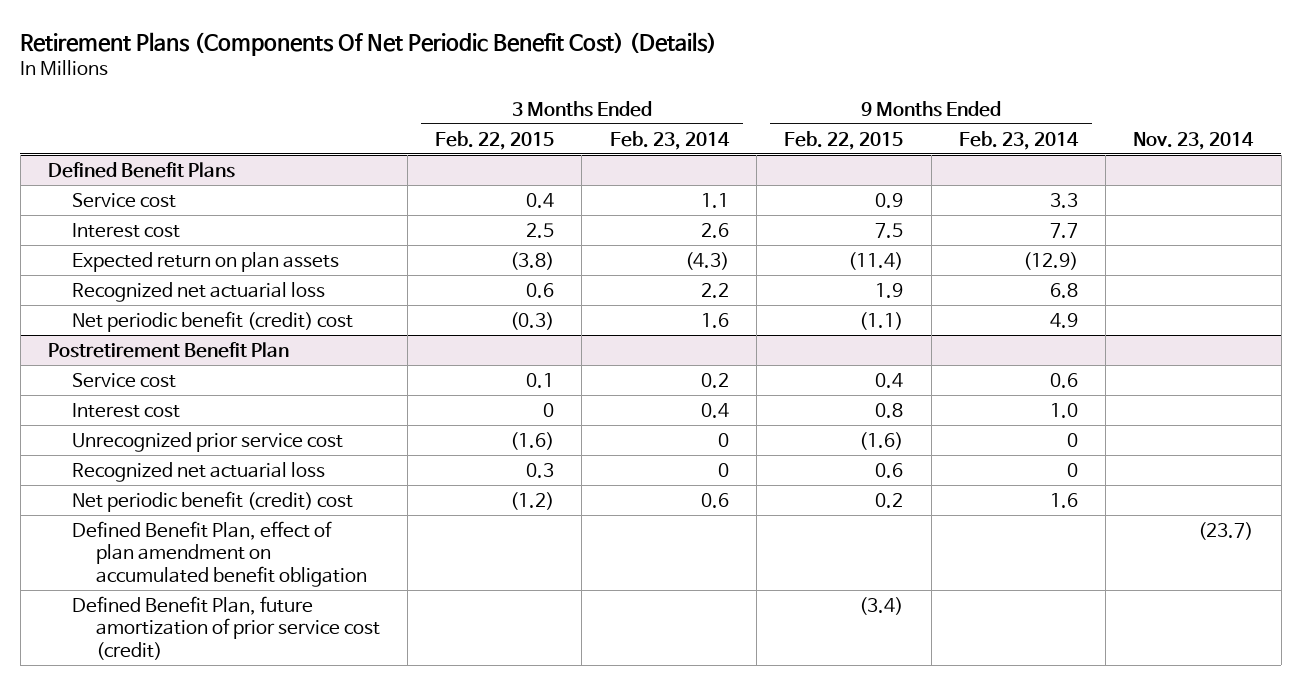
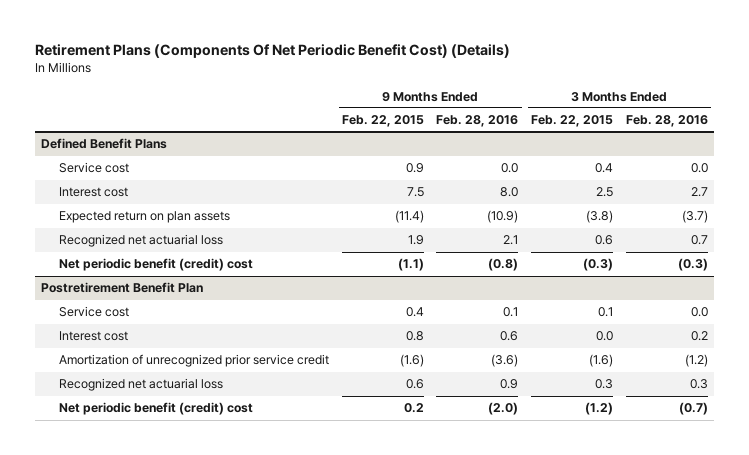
[609,130,730,150] Feb. 23, 2014 -> none
[958,130,1079,150] Feb. 23, 2014 -> none
[1133,131,1255,150] Nov. 23, 2014 -> none
none -> [436,115,519,128] Feb. 28, 2016
none -> [625,115,708,128] Feb. 28, 2016
[543,402,555,417] 0 -> [596,331,614,342] 0.0
[71,431,343,452] Unrecognized prior service cost -> [59,354,330,368] Amortization of unrecognized prior service credit
[71,520,367,587] Defined Benefit Plan, effect of plan amendment on accumulated benefit obligation -> none
[71,595,380,660] Defined Benefit Plan, future amortization of prior service cost (credit) -> none

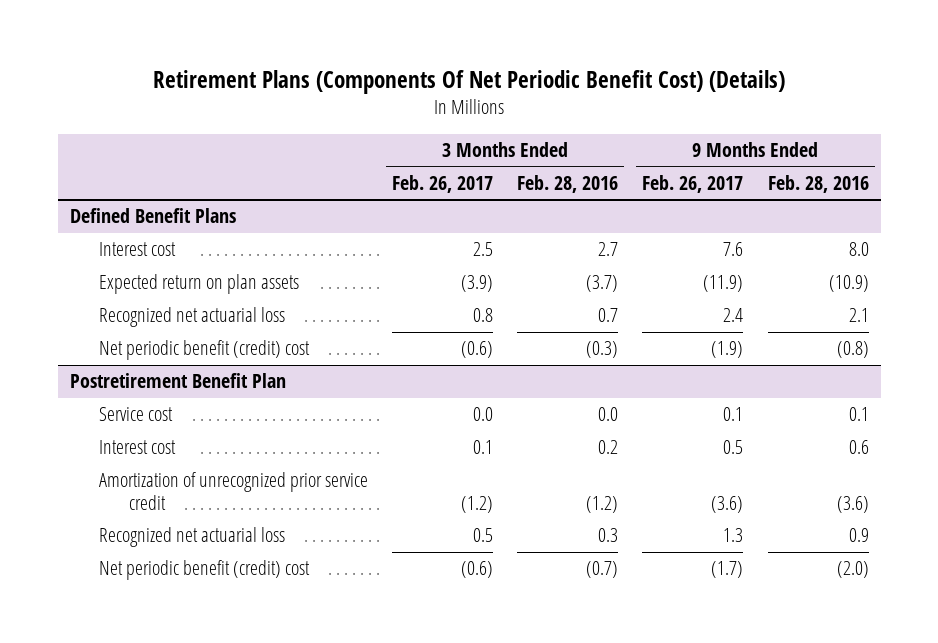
[341,115,424,128] Feb. 22, 2015 -> none
[531,115,614,128] Feb. 22, 2015 -> none
none -> [392,174,494,193] Feb. 26, 2017
none -> [642,174,744,193] Feb. 26, 2017
[59,162,130,174] Service cost -> none

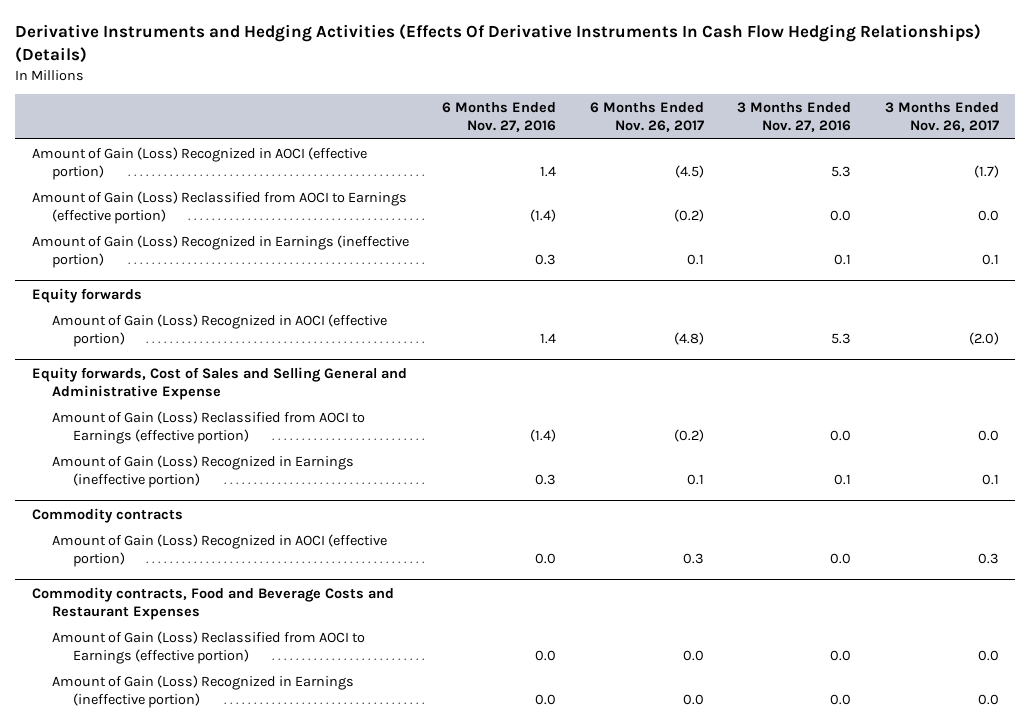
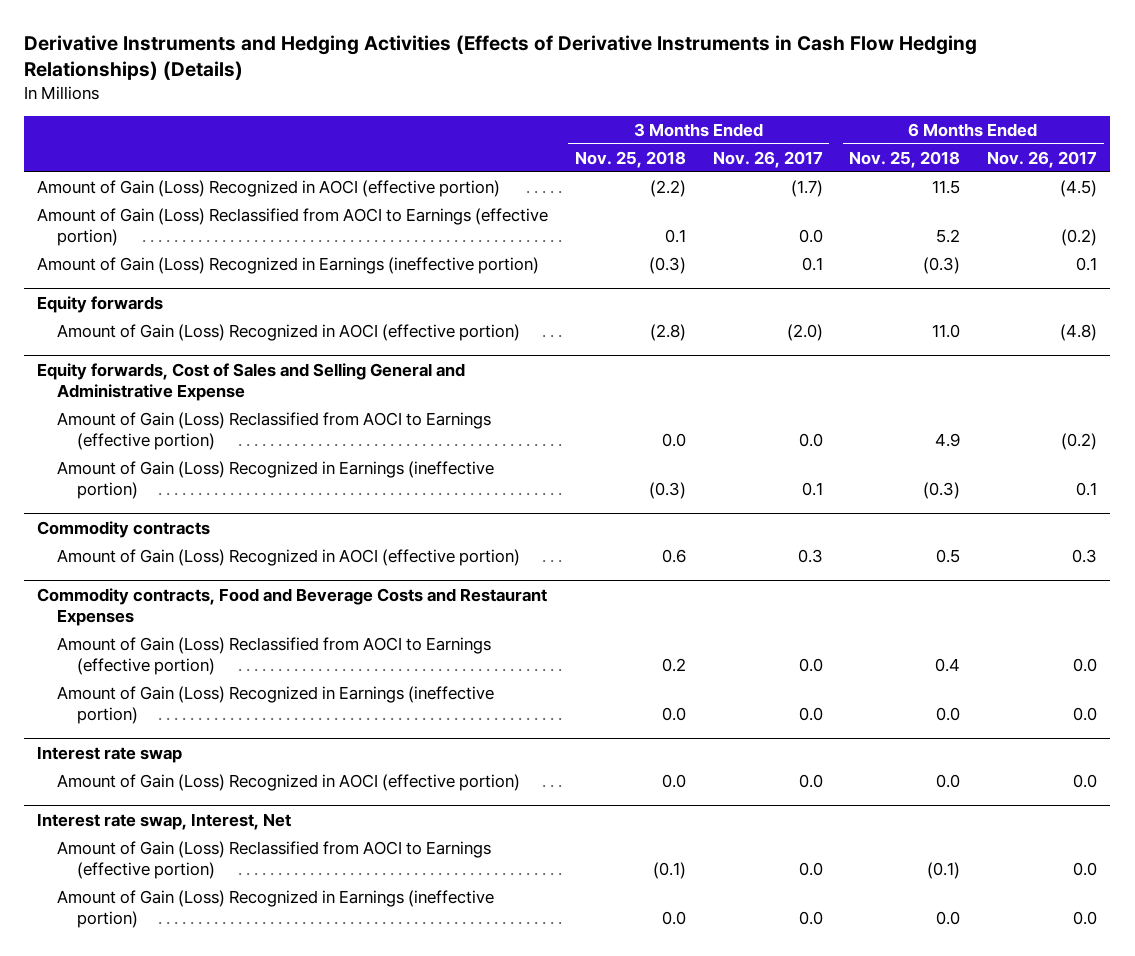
[14,24,981,64] Derivative Instruments and Hedging Activities (Effects Of Derivative Instruments In Cash Flow Hedging Relationships) (Details) -> [24,35,978,81] Derivative Instruments and Hedging Activities (Effects of Derivative Instruments in Cash Flow Hedging Relationships) (Details)
[442,102,557,133] 6 Months Ended Nov. 27, 2016 -> none
[737,102,852,133] 3 Months Ended Nov. 27, 2016 -> none
none -> [575,150,687,168] Nov. 25, 2018
none -> [849,150,961,168] Nov. 25, 2018
none -> [37,745,183,763] Interest rate swap
none -> [57,773,521,791] Amount of Gain (Loss) Recognized in AOCI (effective portion)
none -> [37,812,292,830] Interest rate swap, Interest, Net
none -> [57,840,492,880] Amount of Gain (Loss) Reclassified from AOCI to Earnings (effective portion)
none -> [57,889,495,929] Amount of Gain (Loss) Recognized in Earnings (ineffective portion)

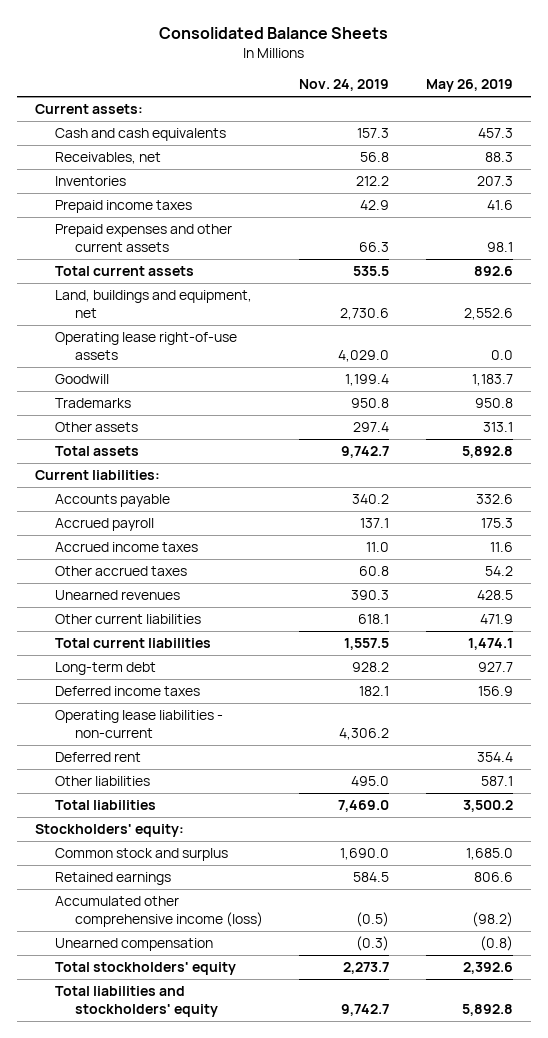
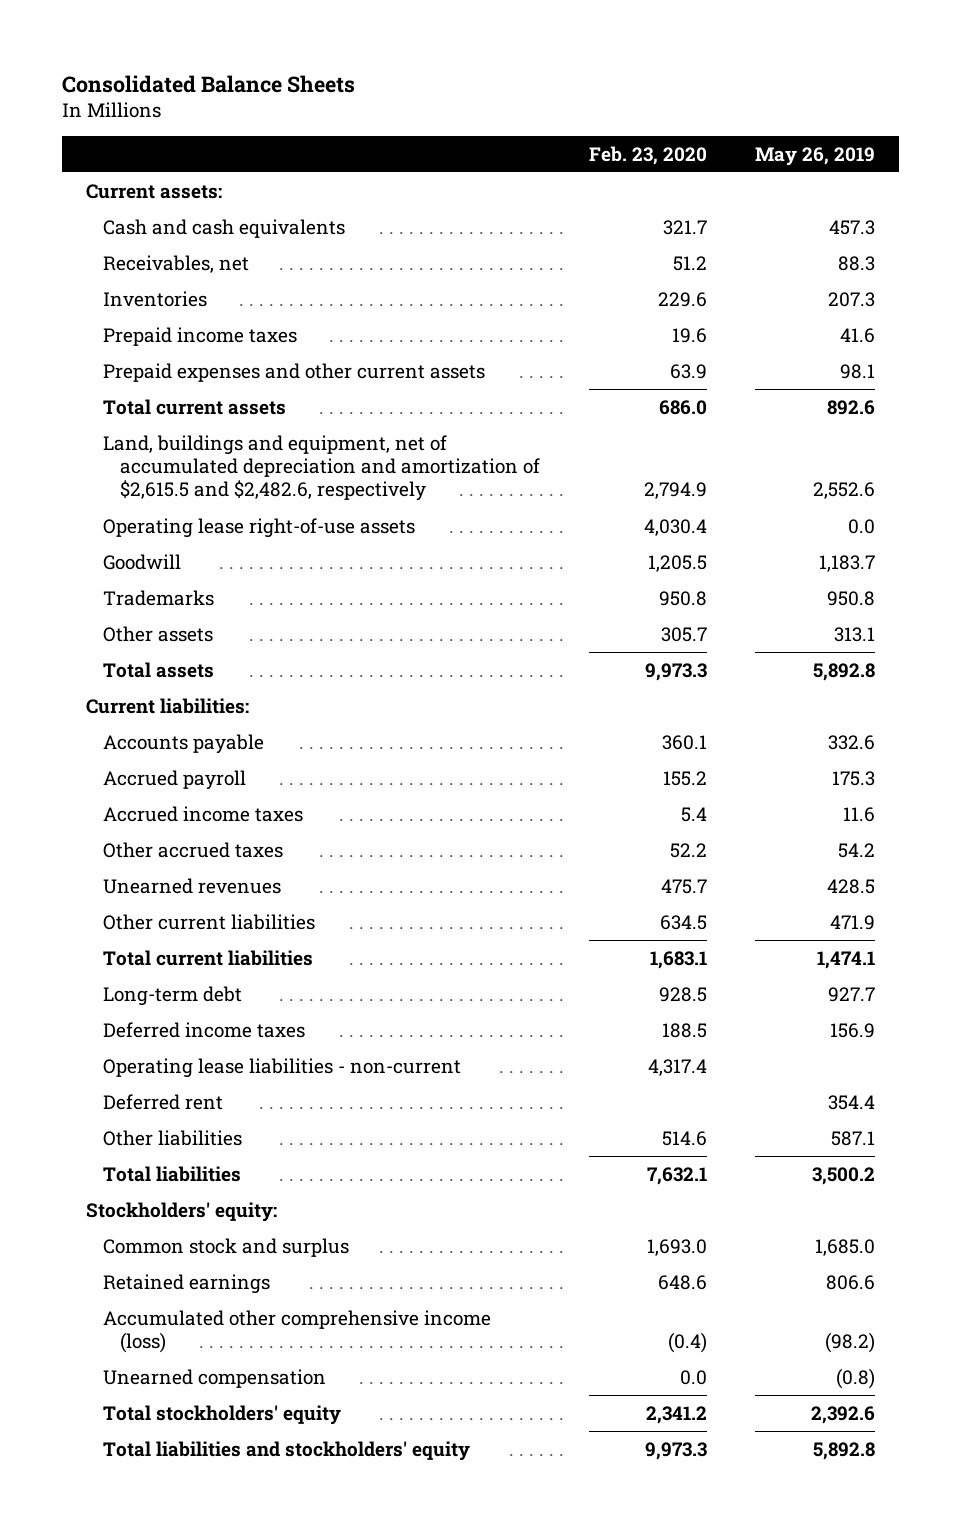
[299,79,390,92] Nov. 24, 2019 -> none
none -> [588,145,707,165] Feb. 23, 2020
[55,290,253,319] Land, buildings and equipment, net -> [103,434,541,502] Land, buildings and equipment, net of accumulated depreciation and amortization of $2,615.5 and $2,482.6, respectively

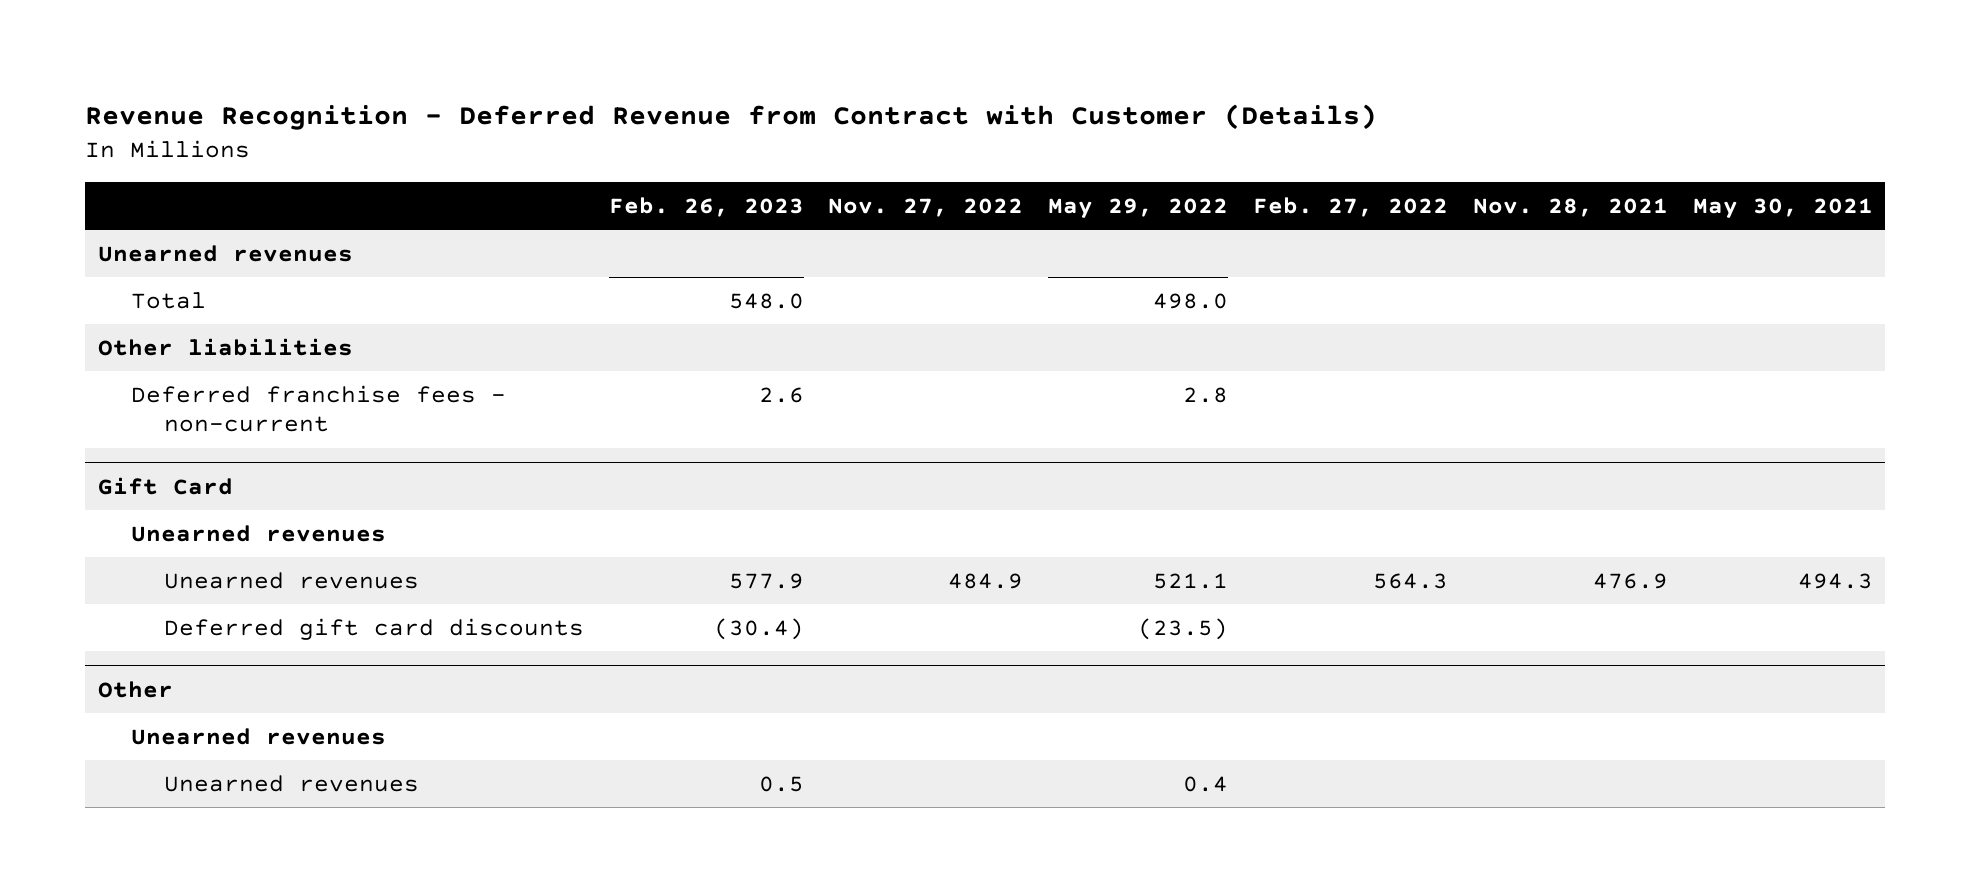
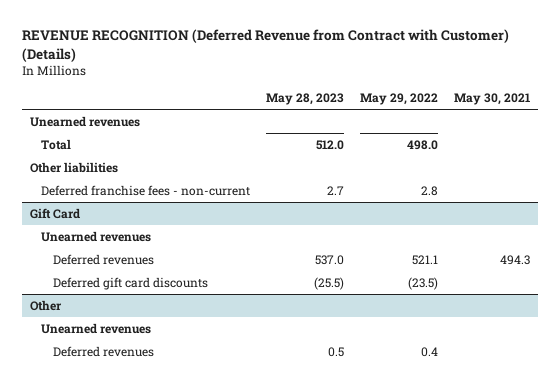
[85,103,1378,130] Revenue Recognition - Deferred Revenue from Contract with Customer (Details) -> [22,29,510,62] REVENUE RECOGNITION (Deferred Revenue from Contract with Customer) (Details)
[608,196,804,217] Feb. 26, 2023 -> none
[828,197,1024,217] Nov. 27, 2022 -> none
[1253,196,1449,217] Feb. 27, 2022 -> none
[1472,197,1668,217] Nov. 28, 2021 -> none
none -> [266,93,345,106] May 28, 2023
[163,571,419,589] Unearned revenues -> [52,253,154,265] Deferred revenues
[163,774,419,792] Unearned revenues -> [52,345,154,357] Deferred revenues

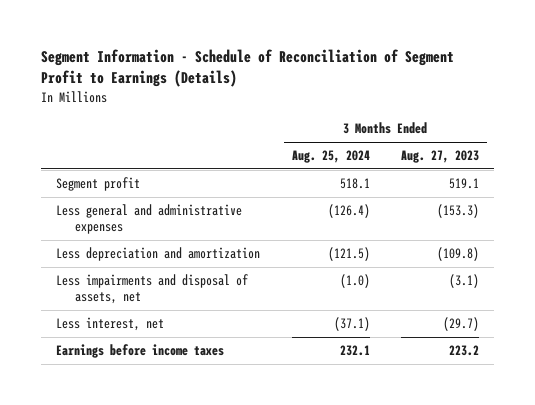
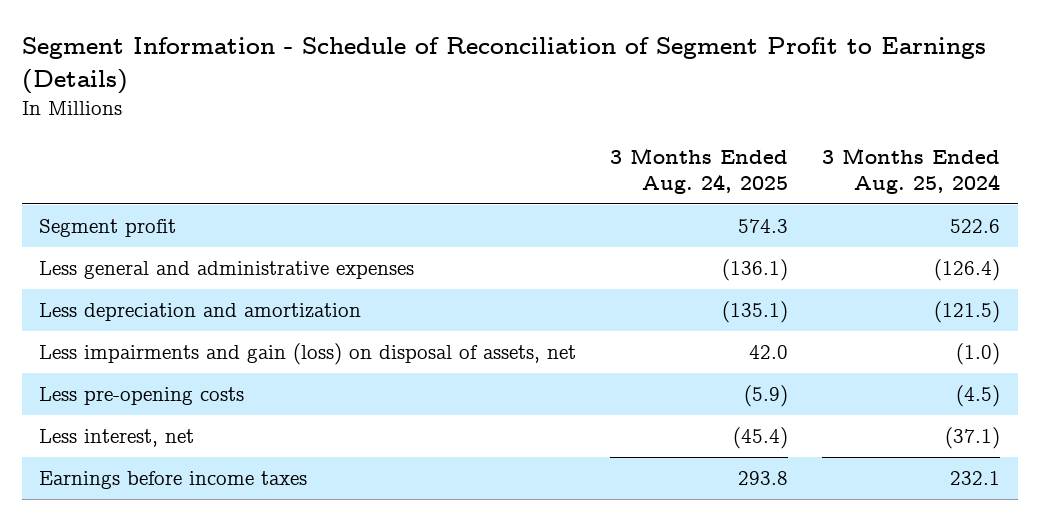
[400,150,479,164] Aug. 27, 2023 -> none
none -> [610,147,789,195] 3 Months Ended Aug. 24, 2025
[339,178,370,190] 518.1 -> [950,219,1001,234] 522.6
[56,274,249,305] Less impairments and disposal of assets, net -> [38,343,576,366] Less impairments and gain (loss) on disposal of assets, net
none -> [38,387,244,406] Less pre-opening costs

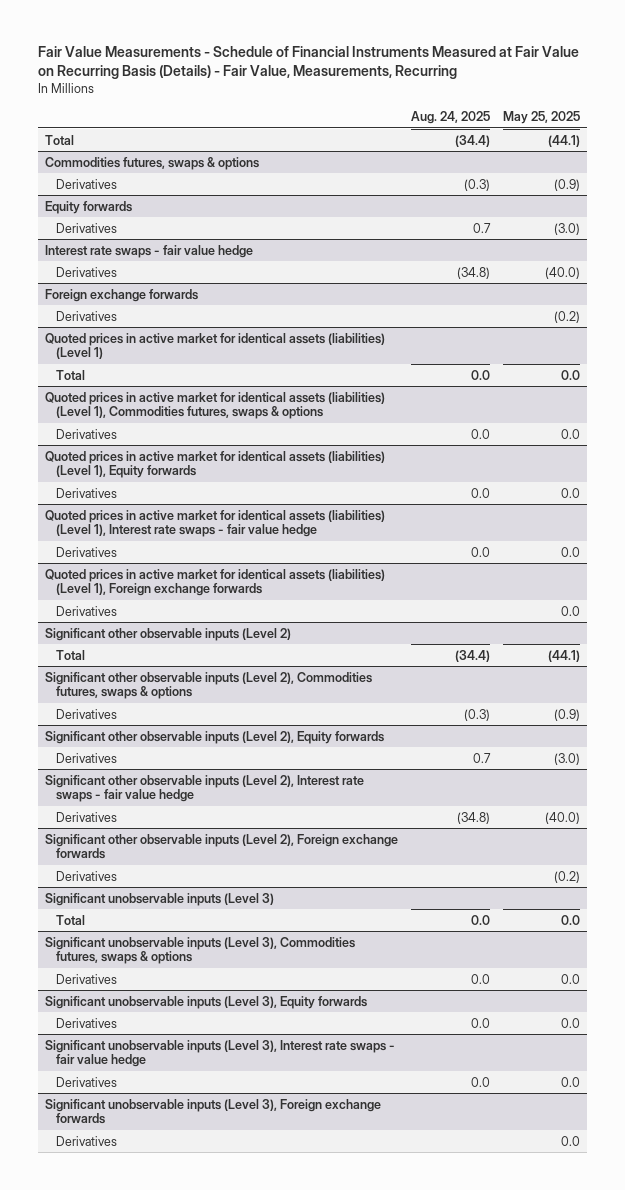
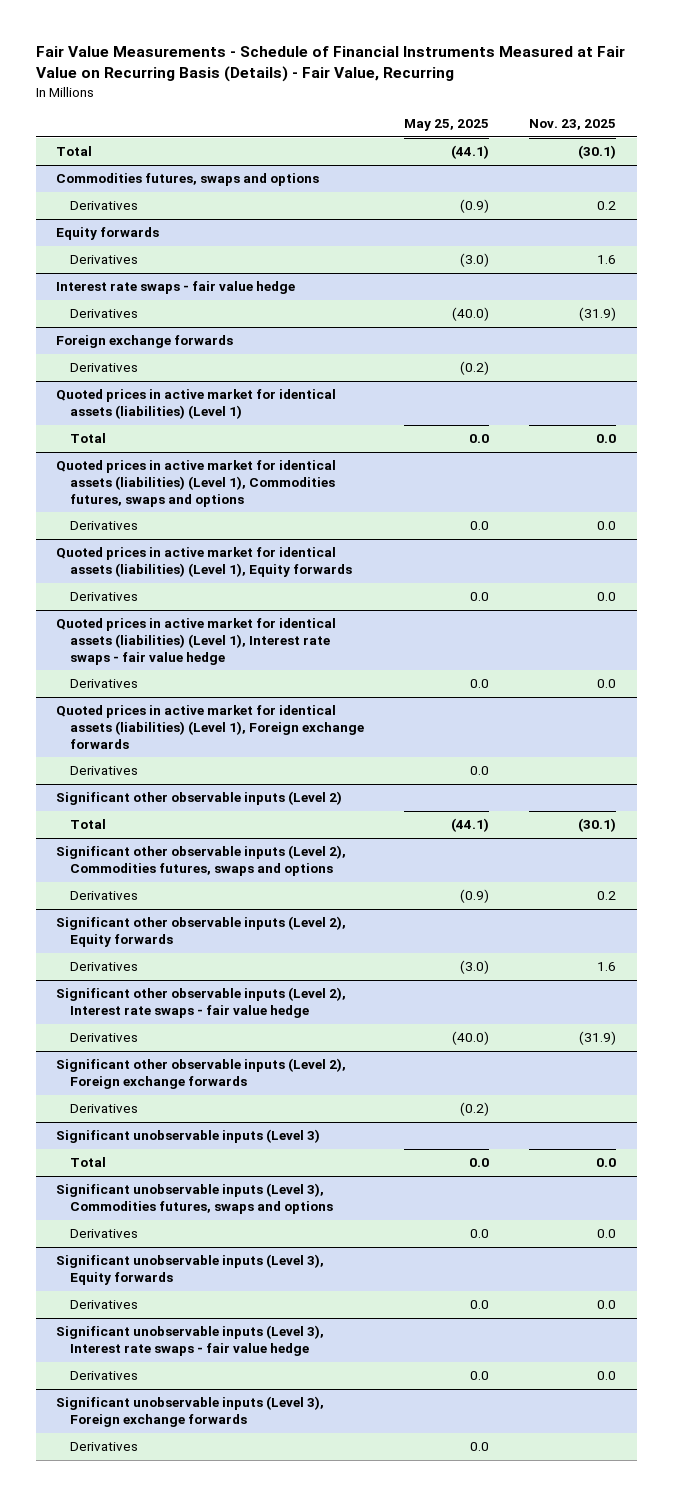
[38,46,580,80] Fair Value Measurements - Schedule of Financial Instruments Measured at Fair Value on Recurring Basis (Details) - Fair Value, Measurements, Recurring -> [36,46,626,83] Fair Value Measurements - Schedule of Financial Instruments Measured at Fair Value on Recurring Basis (Details) - Fair Value, Recurring
[411,110,491,124] Aug. 24, 2025 -> none
none -> [529,119,617,131] Nov. 23, 2025
[44,156,259,170] Commodities futures, swaps & options -> [56,173,320,187] Commodities futures, swaps and options
[44,391,385,420] Quoted prices in active market for identical assets (liabilities) (Level 1), Commodities futures, swaps & options -> [56,460,337,507] Quoted prices in active market for identical assets (liabilities) (Level 1), Commodities futures, swaps and options
[44,671,372,700] Significant other observable inputs (Level 2), Commodities futures, swaps & options -> [56,845,347,877] Significant other observable inputs (Level 2), Commodities futures, swaps and options
[44,936,355,965] Significant unobservable inputs (Level 3), Commodities futures, swaps & options -> [56,1183,333,1215] Significant unobservable inputs (Level 3), Commodities futures, swaps and options

